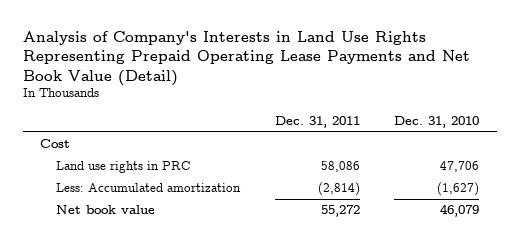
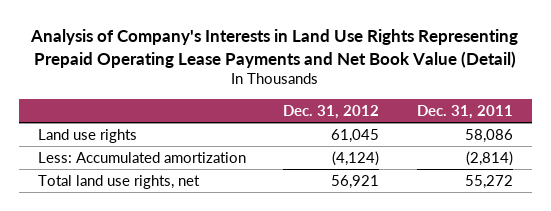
[394,116,480,129] Dec. 31, 2010 -> none
none -> [283,104,380,119] Dec. 31, 2012
[40,139,71,149] Cost -> none
[56,161,191,174] Land use rights in PRC -> [37,128,137,143] Land use rights
[56,205,156,215] Net book value -> [37,174,200,189] Total land use rights, net

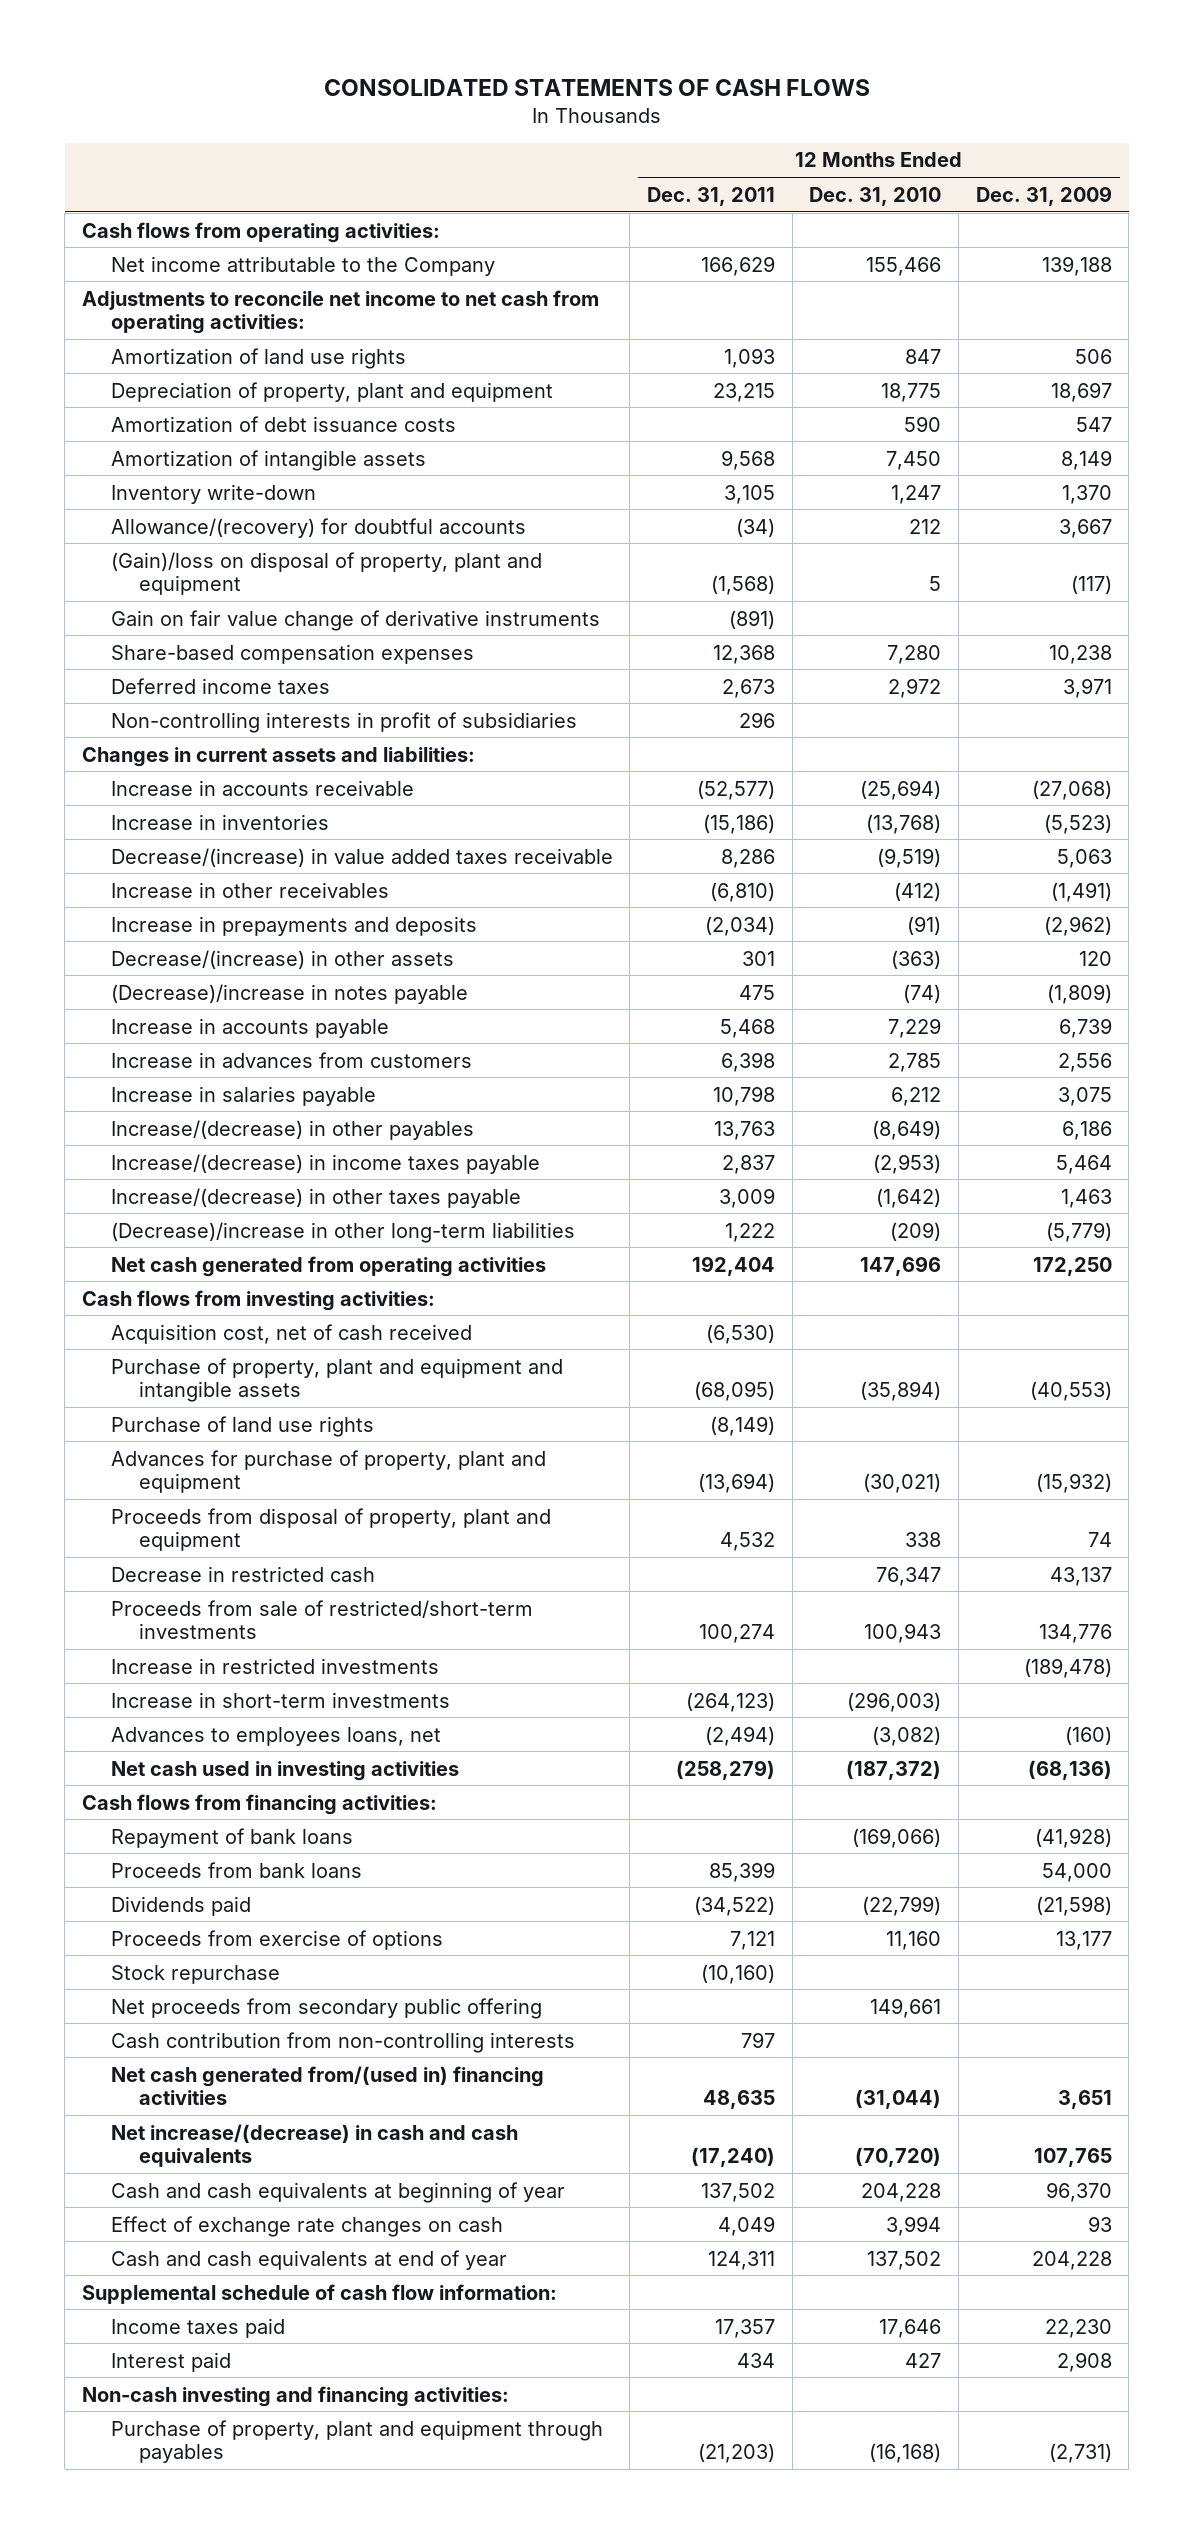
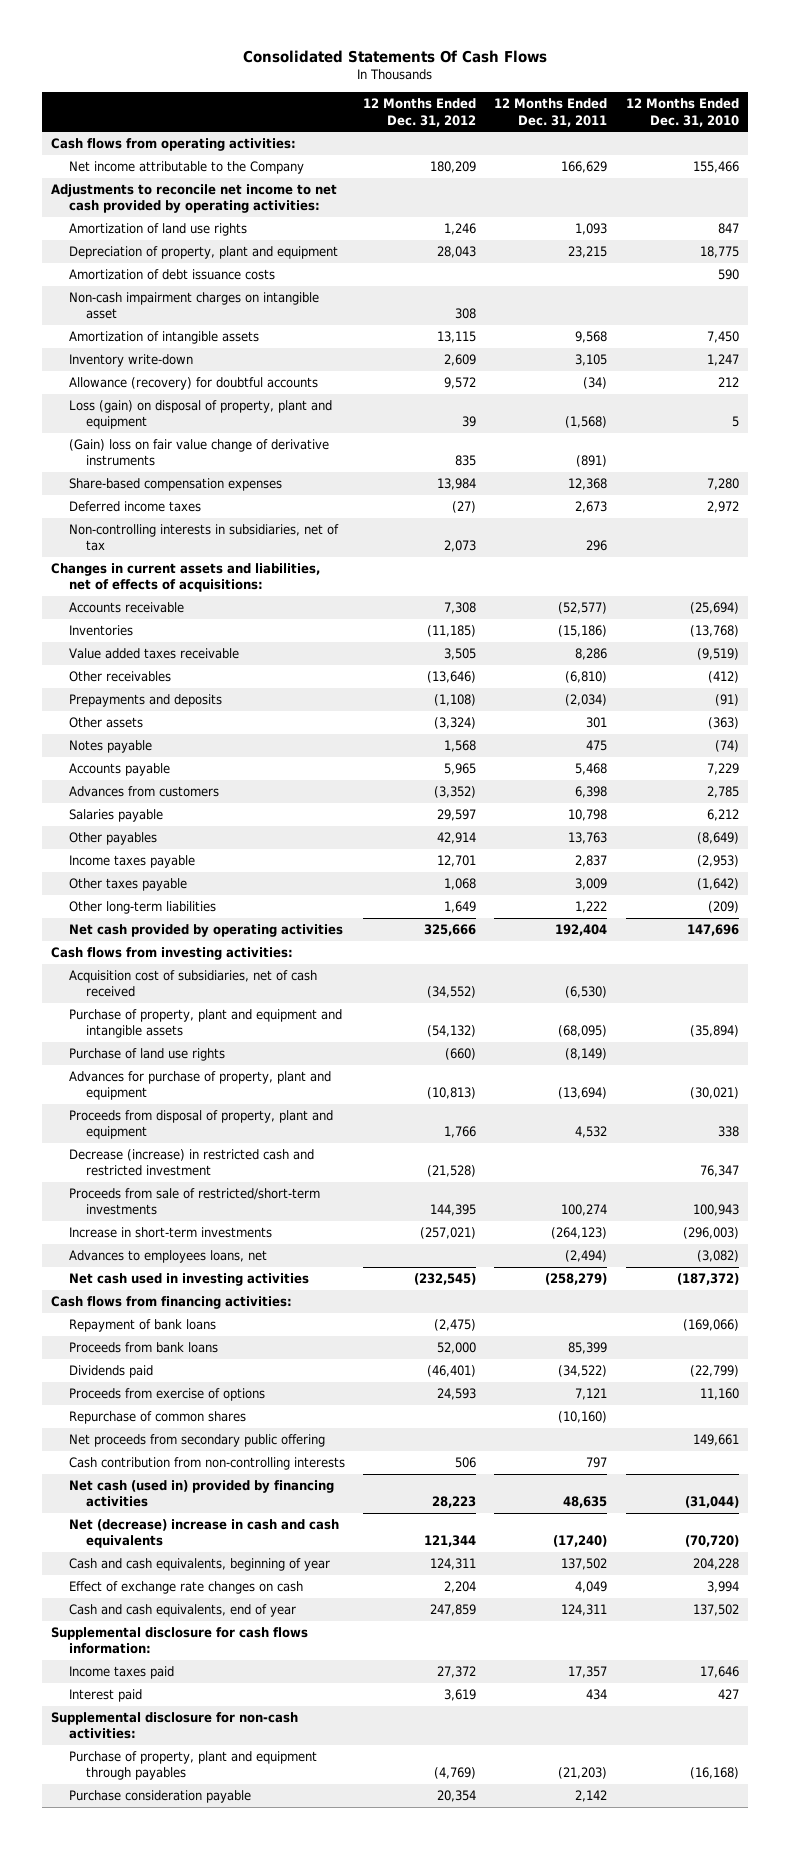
[323,78,870,96] CONSOLIDATED STATEMENTS OF CASH FLOWS -> [243,50,548,64] Consolidated Statements Of Cash Flows
[975,185,1112,206] Dec. 31, 2009 -> none
none -> [363,98,477,127] 12 Months Ended Dec. 31, 2012
[81,289,599,334] Adjustments to reconcile net income to net cash from operating activities: -> [51,183,338,214] Adjustments to reconcile net income to net cash provided by operating activities:
none -> [68,291,319,320] Non-cash impairment charges on intangible asset
[110,517,526,538] Allowance/(recovery) for doubtful accounts -> [68,376,318,390] Allowance (recovery) for doubtful accounts
[110,551,542,595] (Gain)/loss on disposal of property, plant and equipment -> [68,399,332,430] Loss (gain) on disposal of property, plant and equipment
[110,609,600,631] Gain on fair value change of derivative instruments -> [68,438,329,467] (Gain) loss on fair value change of derivative instruments
[110,711,577,733] Non-controlling interests in profit of subsidiaries -> [68,523,339,552] Non-controlling interests in subsidiaries, net of tax
[81,746,475,767] Changes in current assets and liabilities: -> [51,562,321,593] Changes in current assets and liabilities, net of effects of acquisitions:
[110,779,414,796] Increase in accounts receivable -> [68,601,184,613] Accounts receivable
[110,813,329,830] Increase in inventories -> [68,624,133,636] Inventories
[110,847,613,867] Decrease/(increase) in value added taxes receivable -> [68,647,239,659] Value added taxes receivable
[110,881,389,898] Increase in other receivables -> [68,670,171,682] Other receivables
[110,915,477,936] Increase in prepayments and deposits -> [68,693,222,707] Prepayments and deposits
[110,949,454,969] Decrease/(increase) in other assets -> [68,716,143,728] Other assets
[110,983,468,1004] (Decrease)/increase in notes payable -> [68,739,152,753] Notes payable
[110,1017,389,1038] Increase in accounts payable -> [68,762,170,776] Accounts payable
[110,1051,472,1068] Increase in advances from customers -> [68,785,219,797] Advances from customers
[110,1085,376,1106] Increase in salaries payable -> [68,808,163,822] Salaries payable
[110,1119,474,1140] Increase/(decrease) in other payables -> [68,831,157,845] Other payables
[110,1153,540,1174] Increase/(decrease) in income taxes payable -> [68,854,195,868] Income taxes payable
[110,1187,521,1208] Increase/(decrease) in other taxes payable -> [68,877,187,891] Other taxes payable
[110,1221,575,1243] (Decrease)/increase in other long-term liabilities -> [68,900,216,914] Other long-term liabilities
[110,1255,546,1277] Net cash generated from operating activities -> [68,923,343,937] Net cash provided by operating activities
[110,1323,472,1344] Acquisition cost, net of cash received -> [68,969,317,998] Acquisition cost of subsidiaries, net of cash received
[110,1565,375,1582] Decrease in restricted cash -> [68,1148,314,1177] Decrease (increase) in restricted cash and restricted investment
[110,1657,439,1674] Increase in restricted investments -> none
[110,1964,280,1984] Stock repurchase -> [68,1410,246,1424] Repurchase of common shares
[110,2065,544,2105] Net cash generated from/(used in) financing activities -> [68,1479,334,1508] Net cash (used in) provided by financing activities
[110,2123,518,2167] Net increase/(decrease) in cash and cash equivalents -> [68,1518,339,1549] Net (decrease) increase in cash and cash equivalents
[110,2181,565,2203] Cash and cash equivalents at beginning of year -> [68,1557,330,1571] Cash and cash equivalents, beginning of year
[110,2249,507,2270] Cash and cash equivalents at end of year -> [68,1603,296,1617] Cash and cash equivalents, end of year
[81,2283,557,2304] Supplemental schedule of cash flow information: -> [51,1626,309,1655] Supplemental disclosure for cash flows information:
[81,2385,509,2407] Non-cash investing and financing activities: -> [51,1711,299,1740] Supplemental disclosure for non-cash activities:
none -> [68,1789,251,1803] Purchase consideration payable

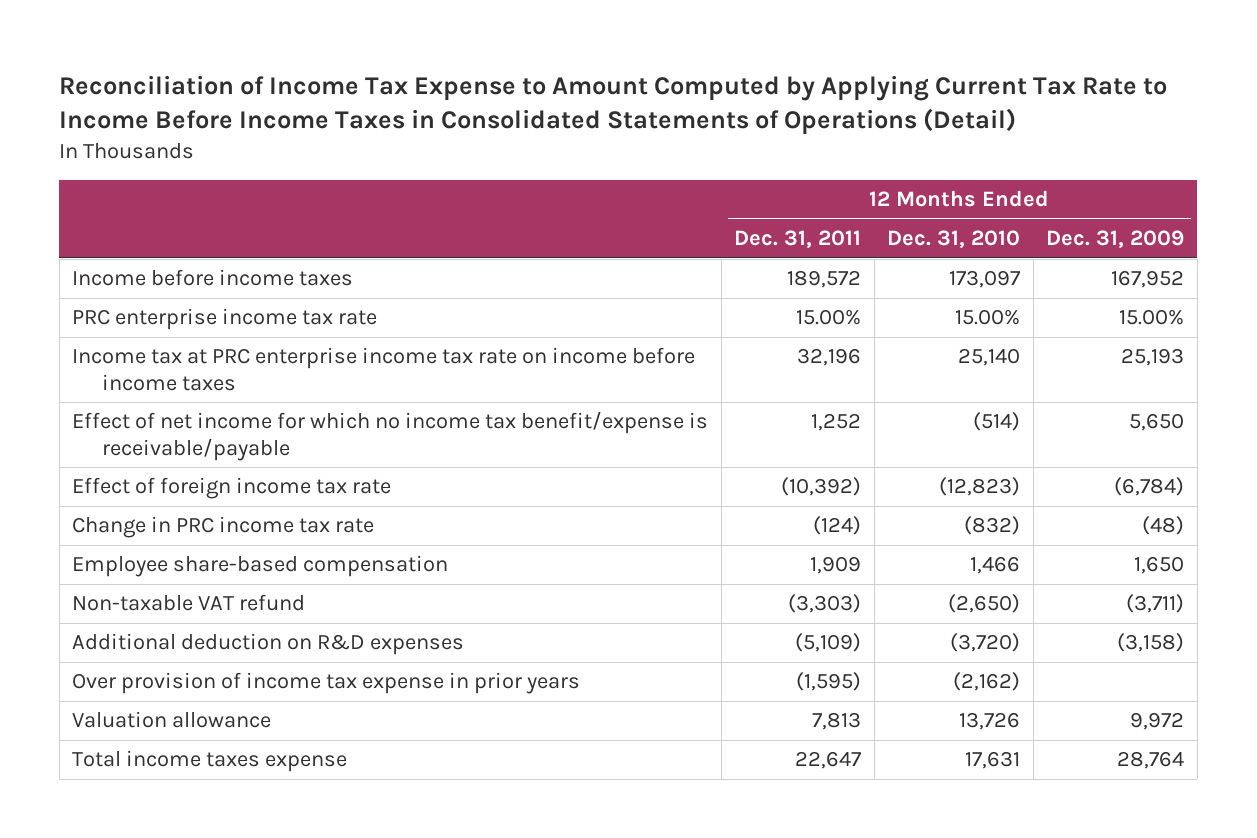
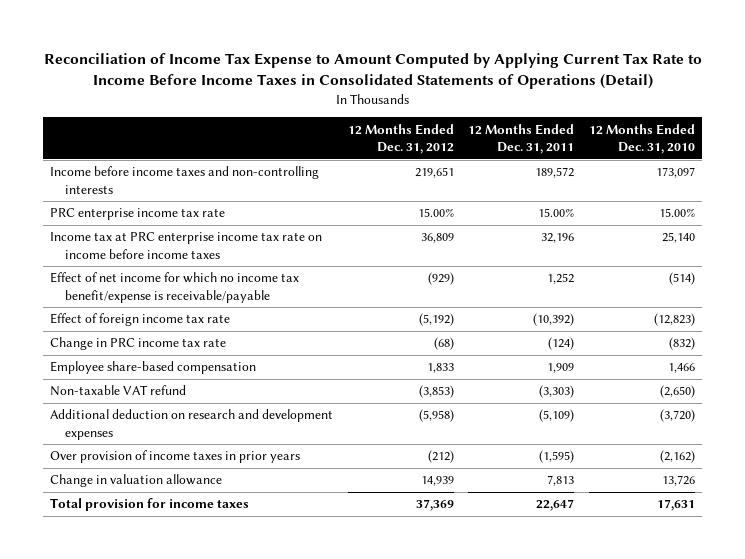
[1046,230,1185,249] Dec. 31, 2009 -> none
none -> [347,123,454,155] 12 Months Ended Dec. 31, 2012
[72,269,354,287] Income before income taxes -> [49,166,319,194] Income before income taxes and non-controlling interests
[72,633,465,656] Additional deduction on R&D expenses -> [49,409,333,440] Additional deduction on research and development expenses
[72,672,581,695] Over provision of income tax expense in prior years -> [49,450,300,464] Over provision of income taxes in prior years
[72,711,272,729] Valuation allowance -> [49,474,222,488] Change in valuation allowance
[72,750,348,773] Total income taxes expense -> [49,498,249,512] Total provision for income taxes

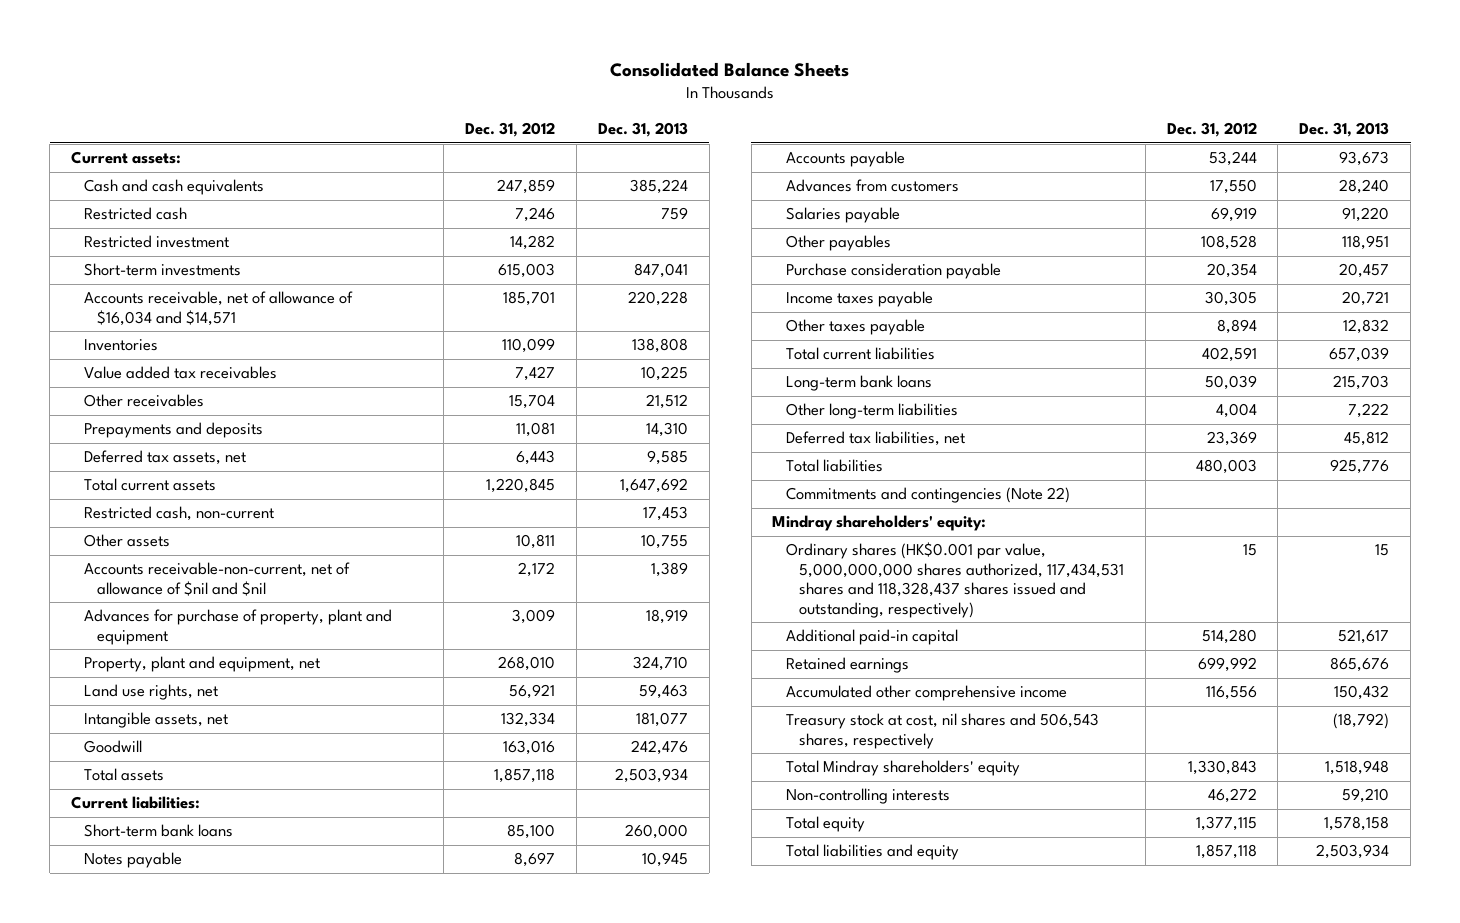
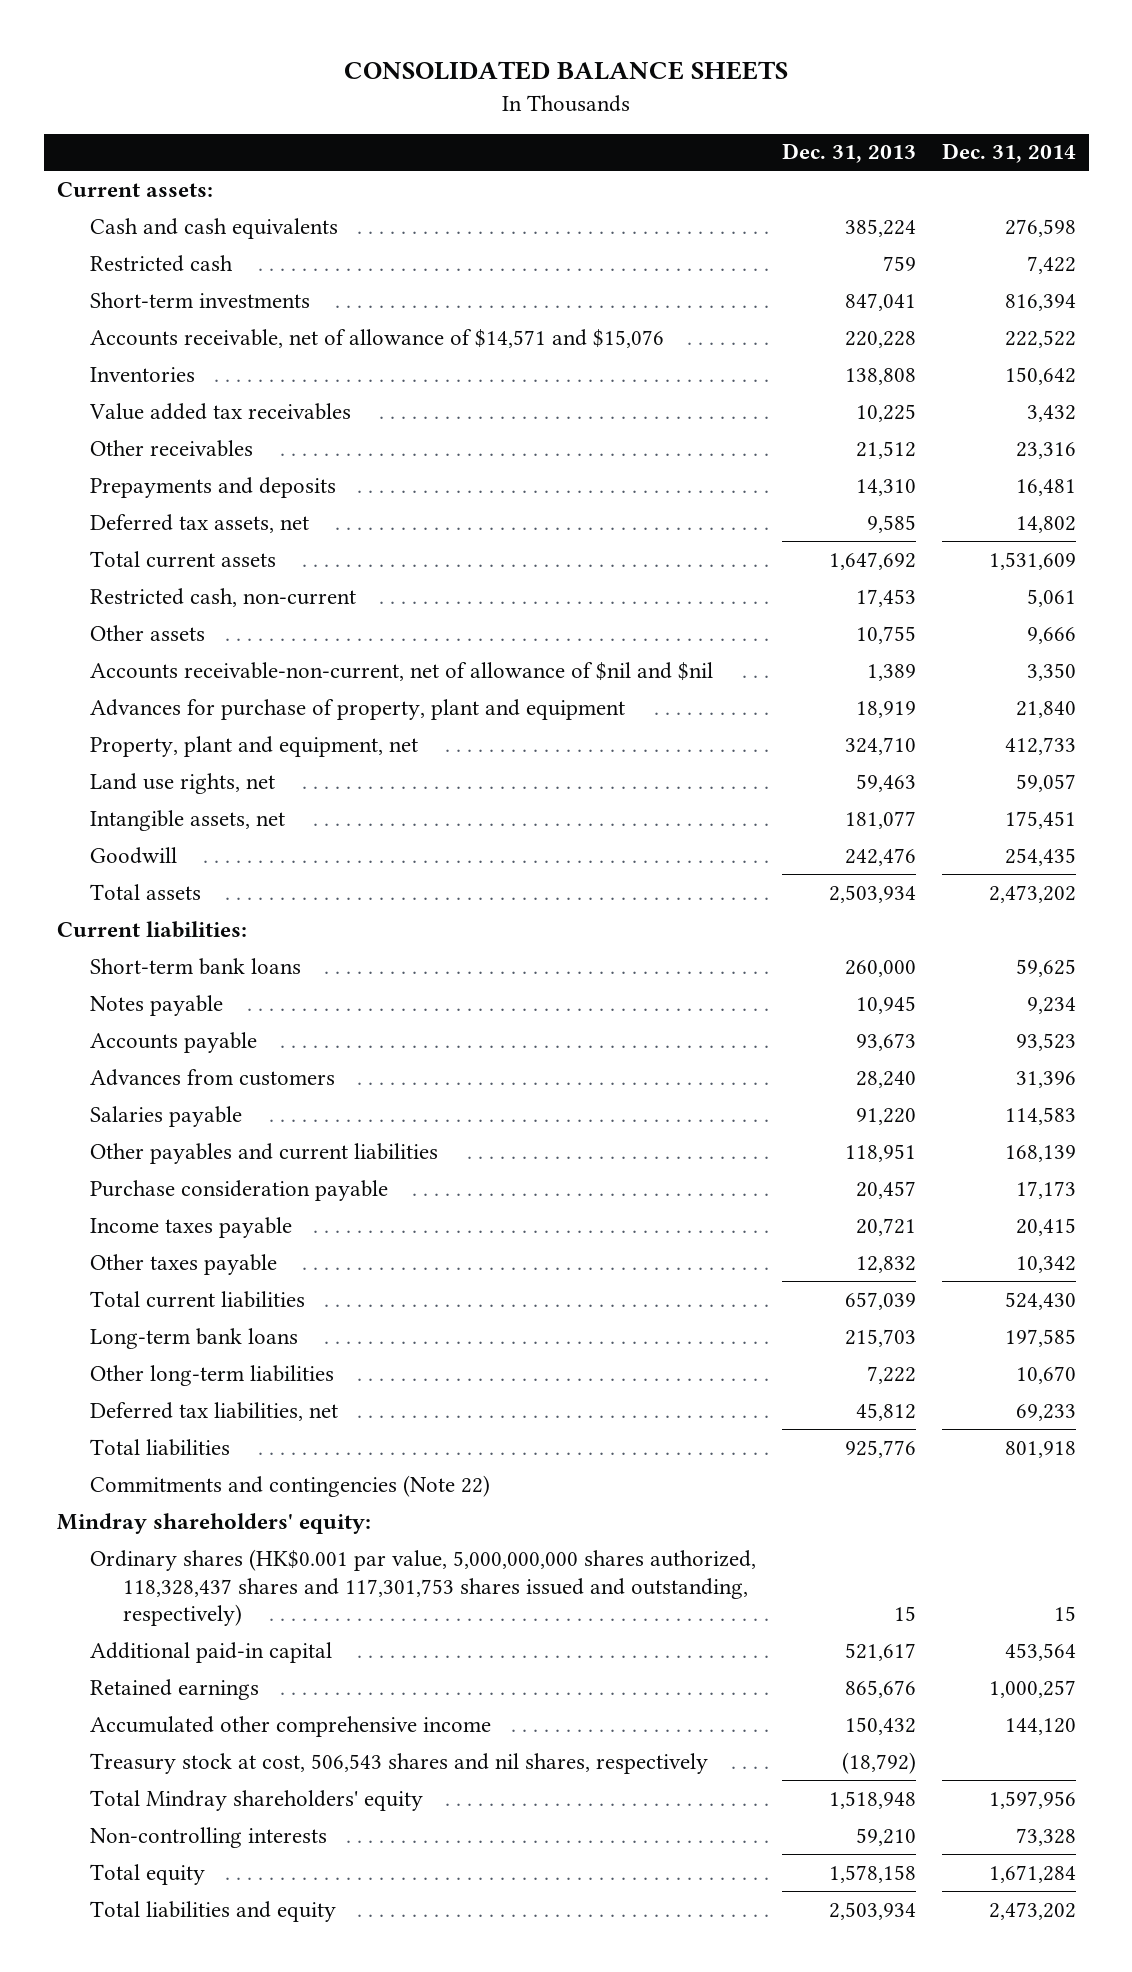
[610,61,850,77] Consolidated Balance Sheets -> [344,61,789,81] CONSOLIDATED BALANCE SHEETS
[465,122,556,138] Dec. 31, 2012 -> none
none -> [941,143,1076,164] Dec. 31, 2014
[84,235,230,249] Restricted investment -> none
[84,291,354,326] Accounts receivable, net of allowance of $16,034 and $14,571 -> [89,328,664,348] Accounts receivable, net of allowance of $14,571 and $15,076
[785,235,891,252] Other payables -> [89,1142,438,1164] Other payables and current liabilities
[785,542,1124,618] Ordinary shares (HK$0.001 par value, 5,000,000,000 shares authorized, 117,434,531 shares and 118,328,437 shares issued and outstanding, respectively) -> [89,1548,756,1627] Ordinary shares (HK$0.001 par value, 5,000,000,000 shares authorized, 118,328,437 shares and 117,301,753 shares issued and outstanding, respectively)
[785,713,1099,749] Treasury stock at cost, nil shares and 506,543 shares, respectively -> [89,1752,708,1774] Treasury stock at cost, 506,543 shares and nil shares, respectively

